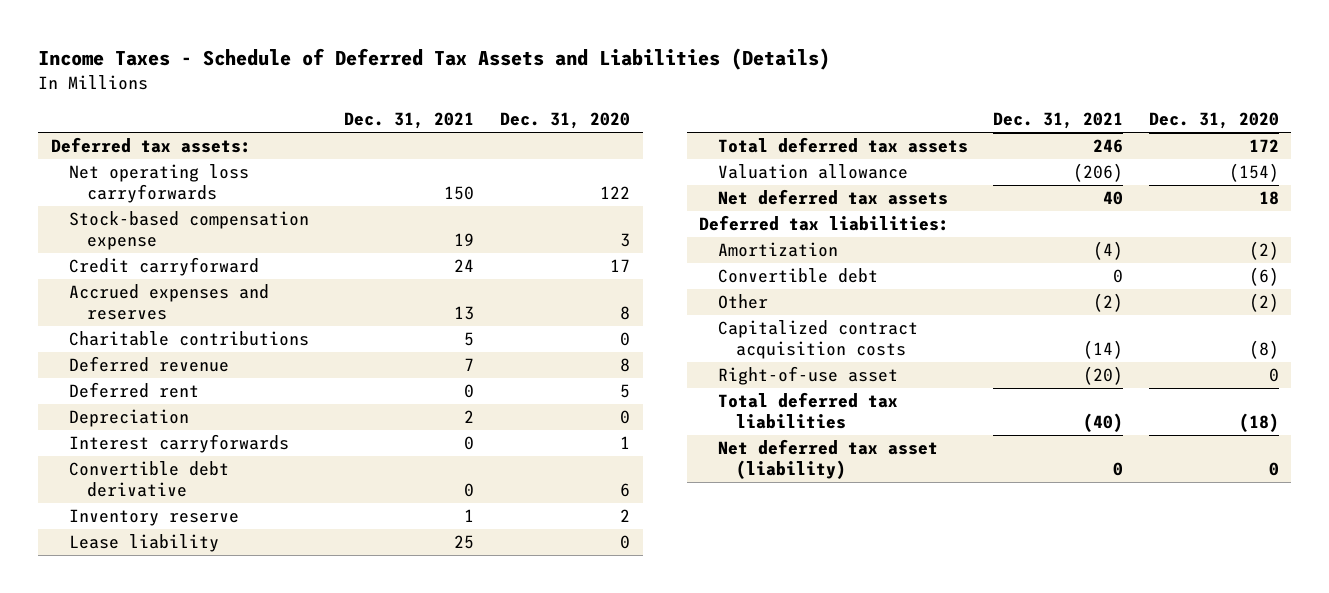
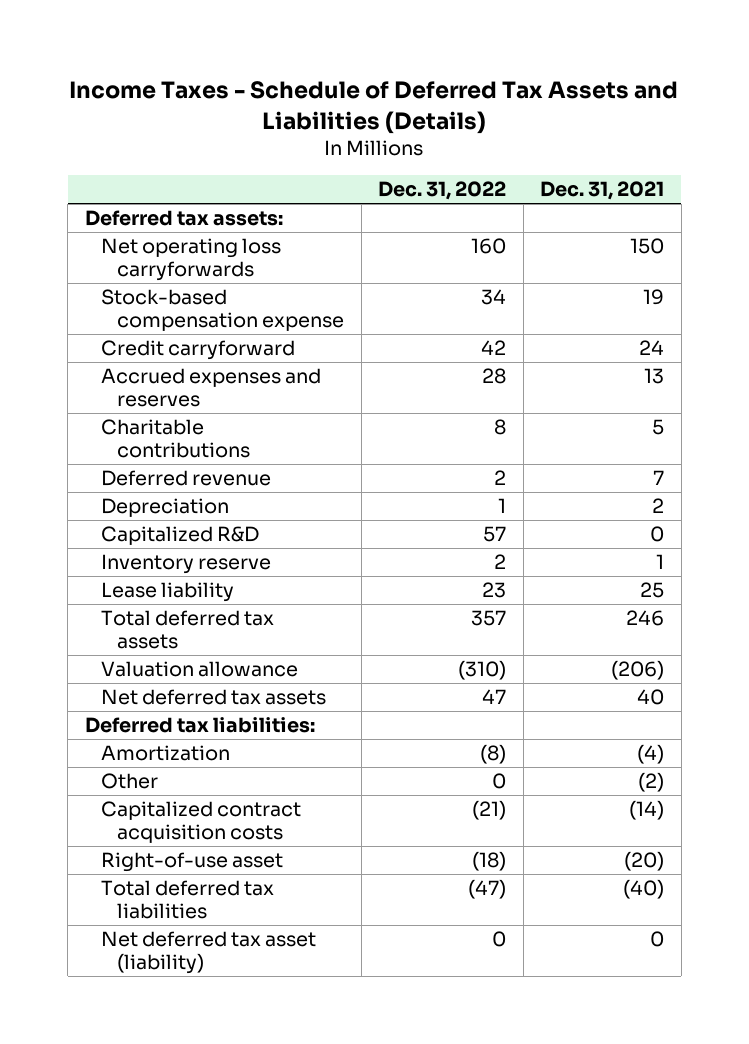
[499,112,630,130] Dec. 31, 2020 -> none
none -> [378,180,507,200] Dec. 31, 2022
[68,382,199,399] Deferred rent -> none
[68,434,289,454] Interest carryforwards -> none
[68,461,229,498] Convertible debt derivative -> [101,526,260,546] Capitalized R&D
[717,268,878,284] Convertible debt -> none

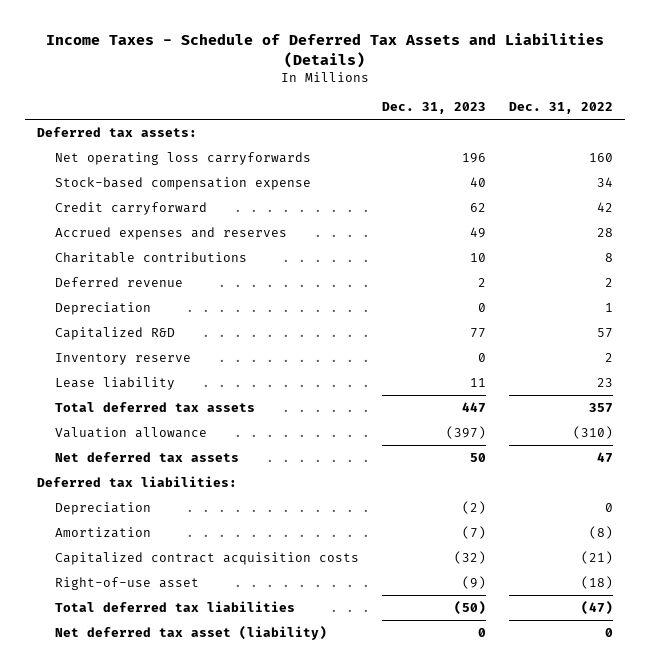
[540,180,665,200] Dec. 31, 2021 -> none
none -> [382,102,487,115] Dec. 31, 2023
none -> [54,502,151,516] Depreciation
[101,773,159,790] Other -> none

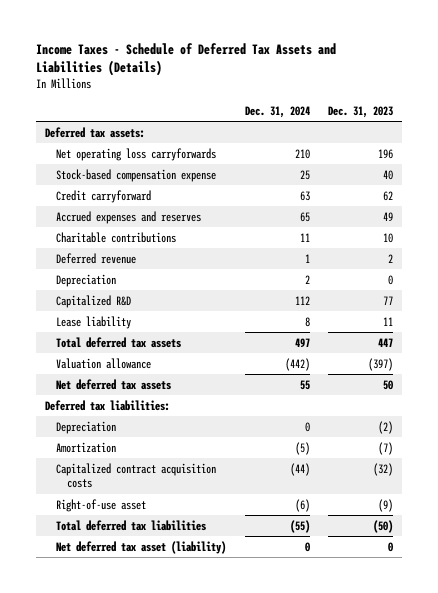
[509,102,614,115] Dec. 31, 2022 -> none
none -> [244,105,310,118] Dec. 31, 2024
[54,353,191,366] Inventory reserve -> none

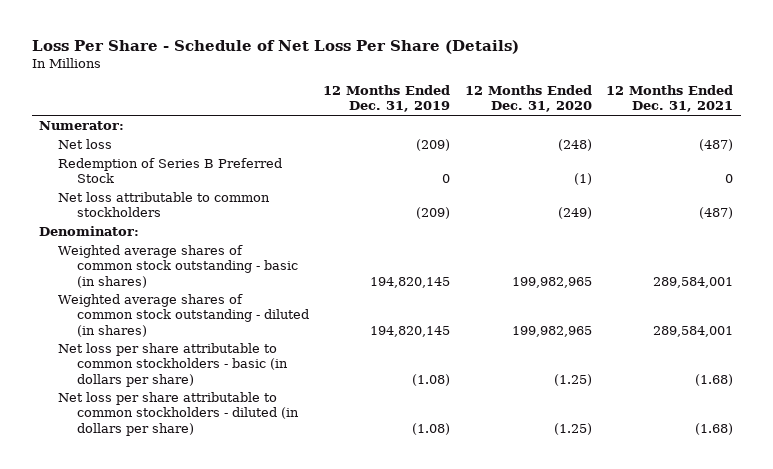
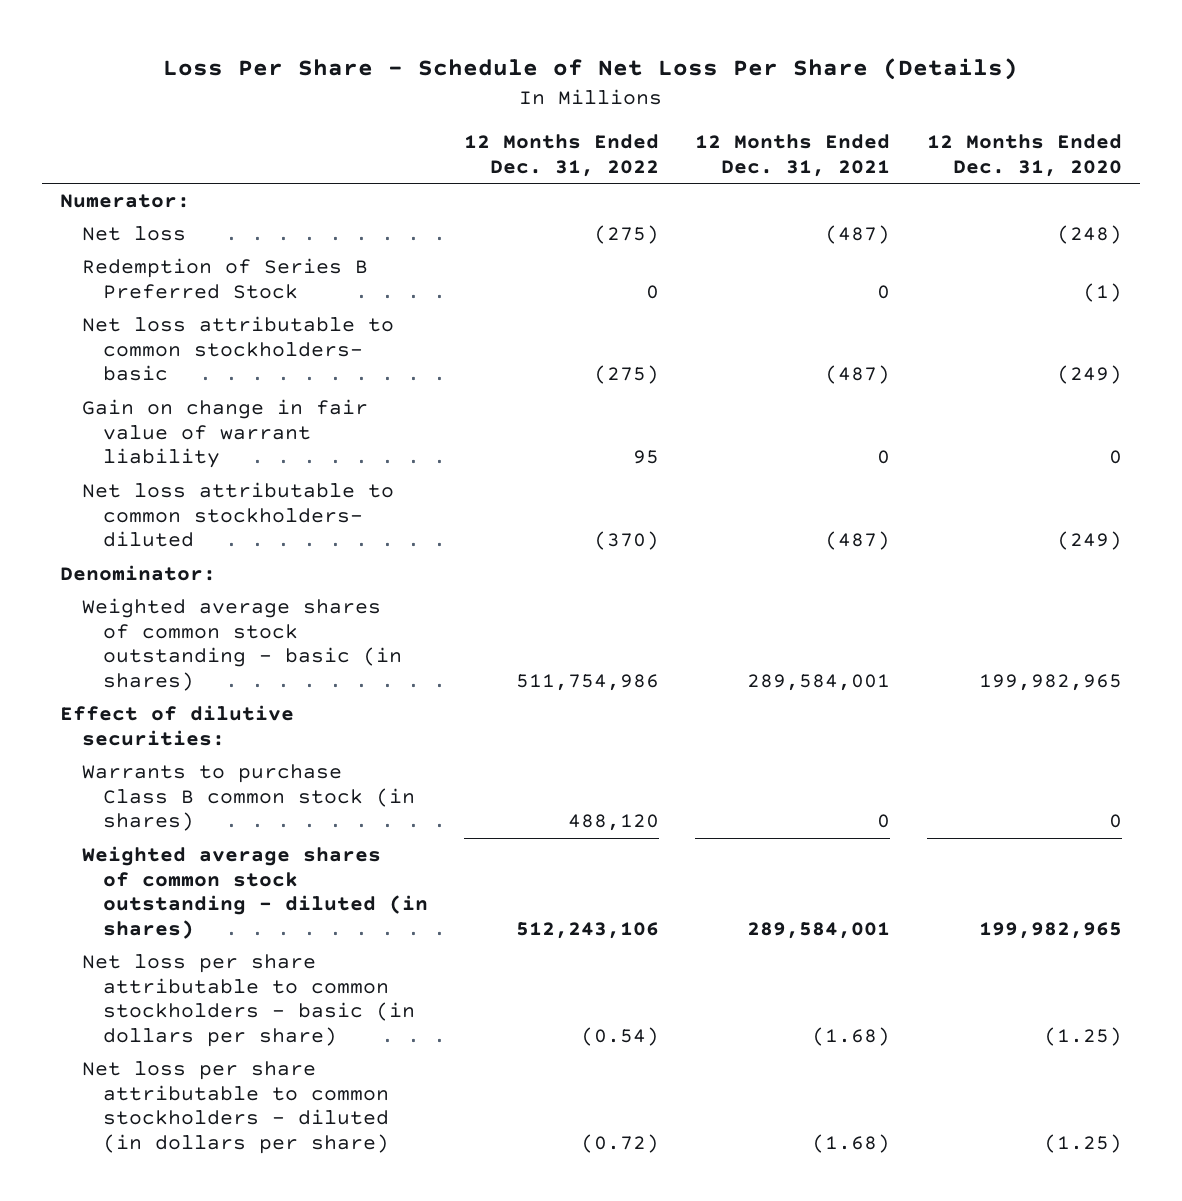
[323,84,451,113] 12 Months Ended Dec. 31, 2019 -> none
none -> [464,134,660,177] 12 Months Ended Dec. 31, 2022
[57,192,270,218] Net loss attributable to common stockholders -> [81,315,394,382] Net loss attributable to common stockholders- basic
none -> [81,398,368,469] Gain on change in fair value of warrant liability
none -> [81,481,394,548] Net loss attributable to common stockholders- diluted
none -> [60,704,295,746] Effect of dilutive securities:
none -> [81,763,416,832] Warrants to purchase Class B common stock (in shares)

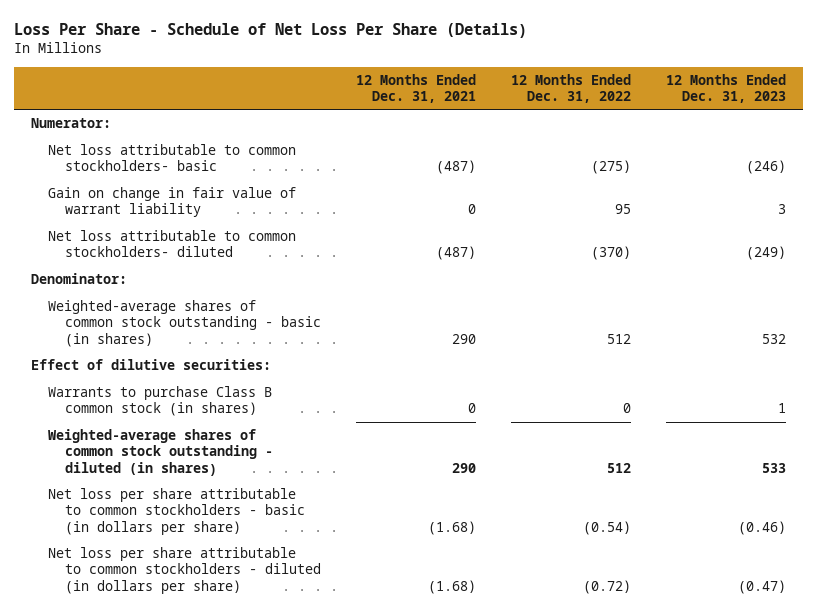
[926,134,1122,177] 12 Months Ended Dec. 31, 2020 -> none
none -> [665,73,786,103] 12 Months Ended Dec. 31, 2023
[81,225,186,241] Net loss -> none
[81,257,368,299] Redemption of Series B Preferred Stock -> none
[81,597,403,691] Weighted average shares of common stock outstanding - basic (in shares) -> [48,300,321,347] Weighted-average shares of common stock outstanding - basic (in shares)
[516,673,660,691] 511,754,986 -> [606,333,631,344] 512
[747,673,891,691] 289,584,001 -> [451,333,476,344] 290
[568,814,660,832] 488,120 -> [622,403,631,414] 0
[81,845,429,939] Weighted average shares of common stock outstanding - diluted (in shares) -> [48,429,273,476] Weighted-average shares of common stock outstanding - diluted (in shares)
[516,921,660,939] 512,243,106 -> [606,462,631,473] 512
[747,921,891,939] 289,584,001 -> [451,462,476,473] 290

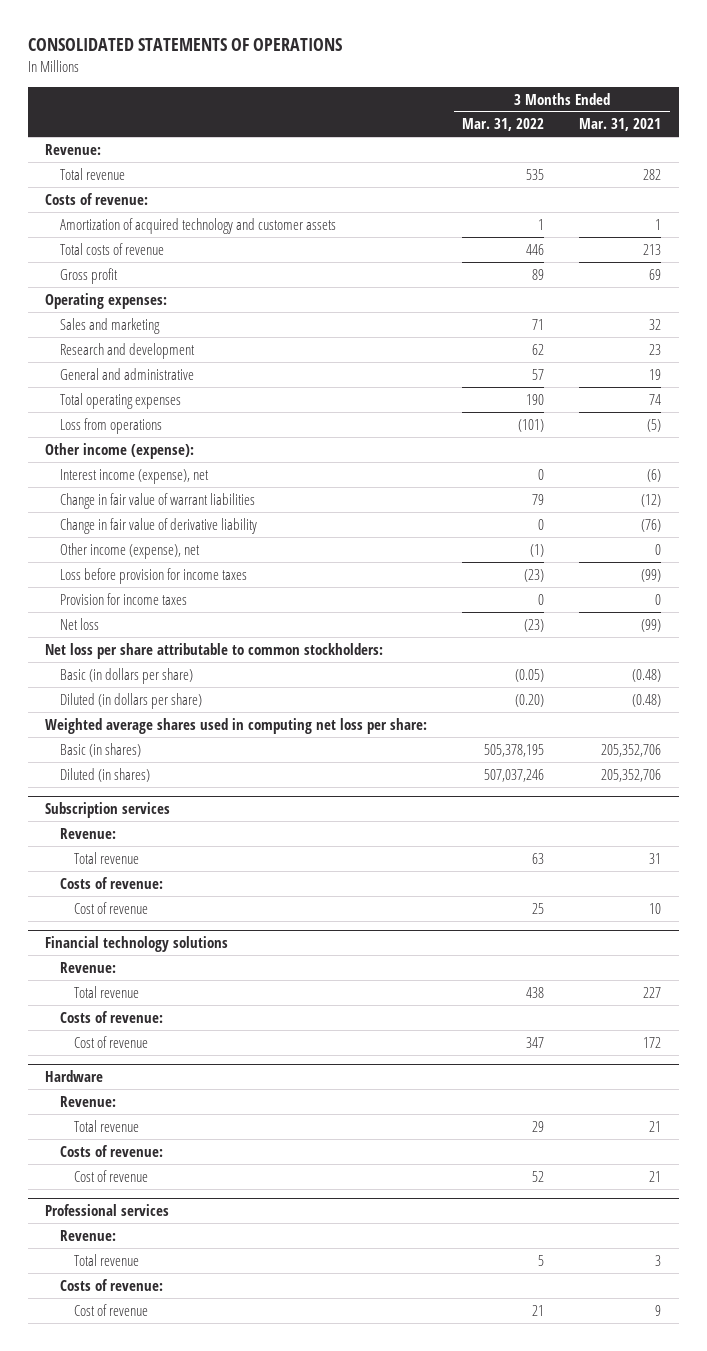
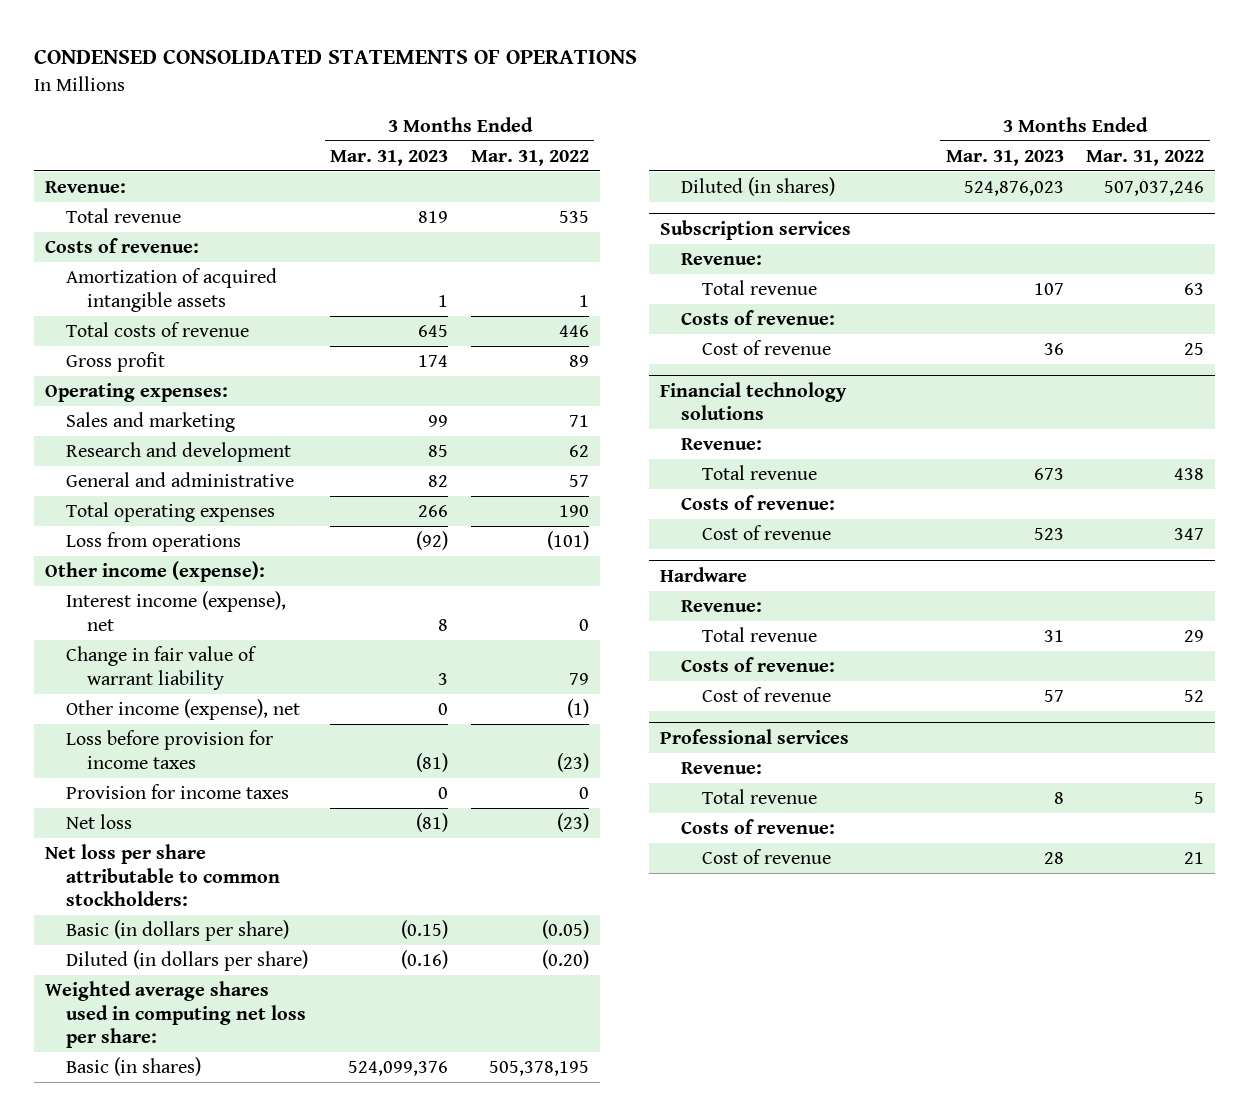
[27,38,342,52] CONSOLIDATED STATEMENTS OF OPERATIONS -> [33,49,637,65] CONDENSED CONSOLIDATED STATEMENTS OF OPERATIONS
[579,118,662,132] Mar. 31, 2021 -> none
none -> [330,149,449,166] Mar. 31, 2023
[59,217,336,234] Amortization of acquired technology and customer assets -> [65,268,277,312] Amortization of acquired intangible assets
[59,517,257,534] Change in fair value of derivative liability -> none
[59,492,255,509] Change in fair value of warrant liabilities -> [65,646,257,690] Change in fair value of warrant liability

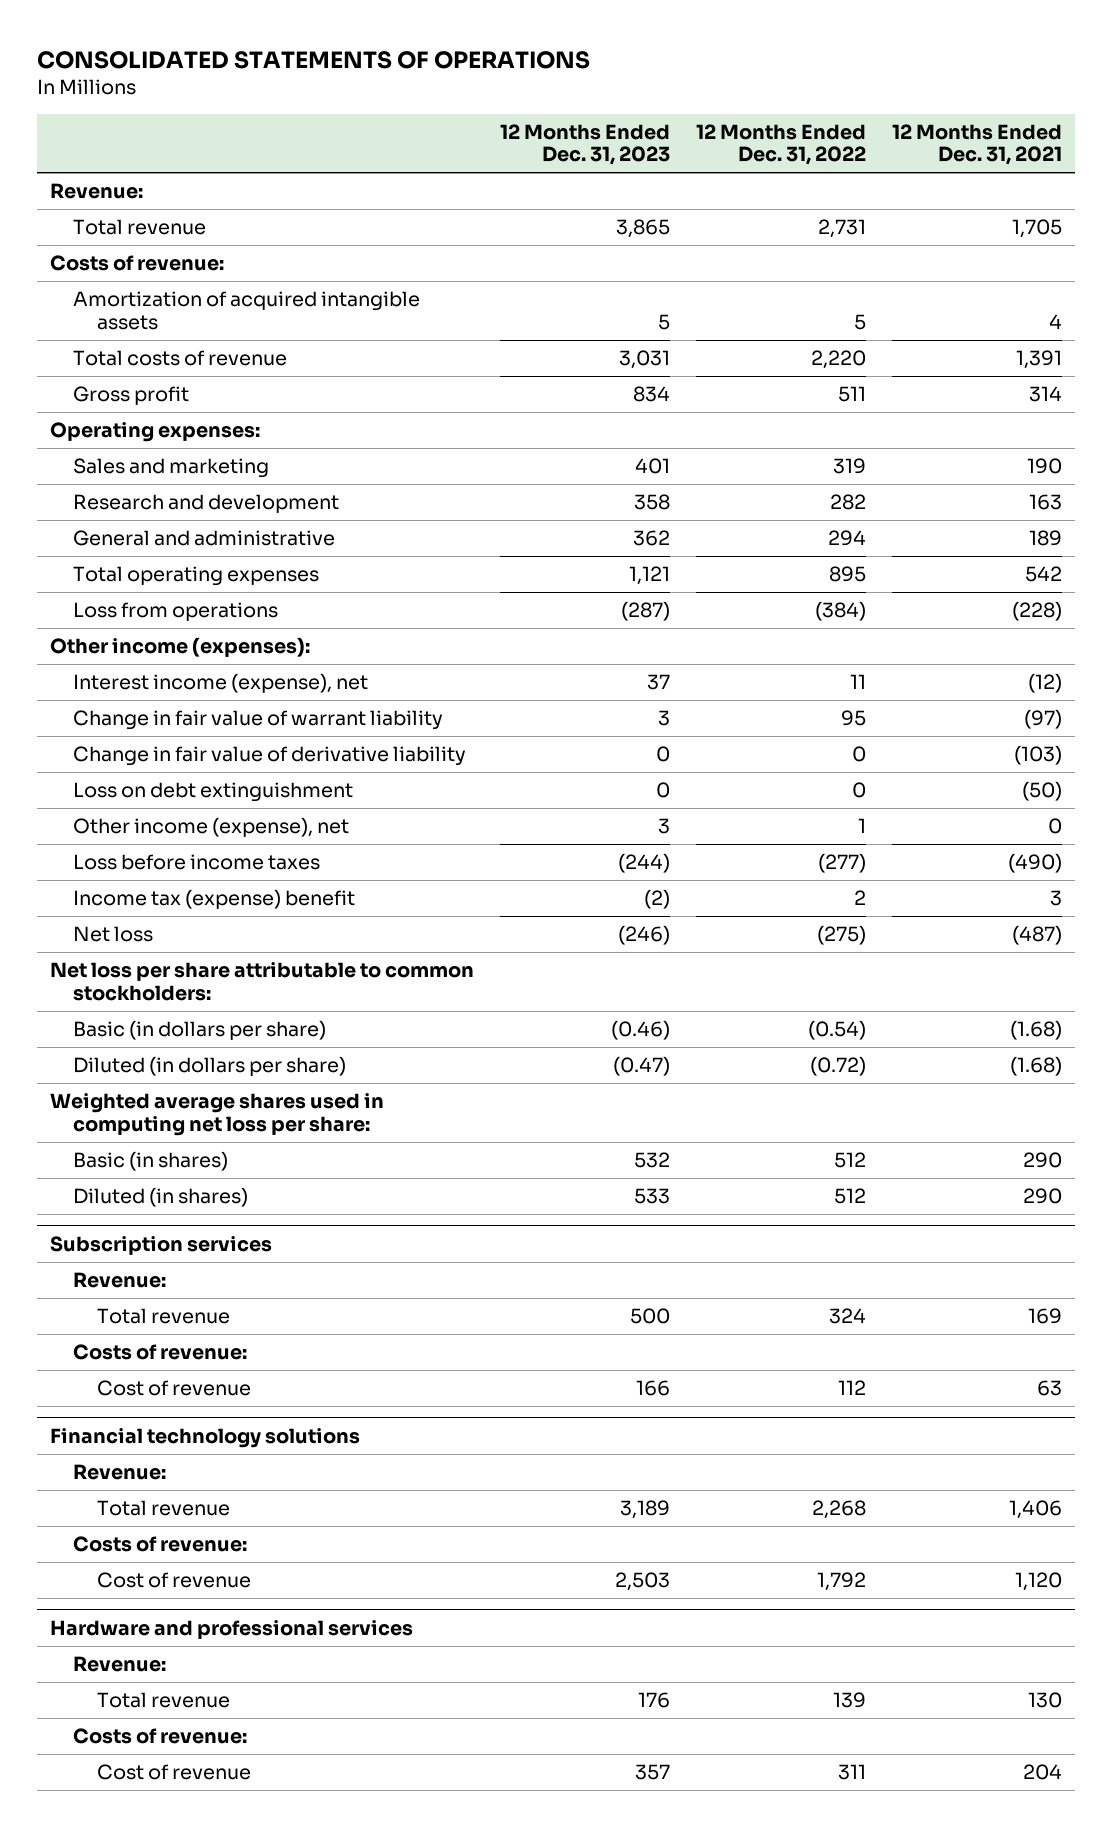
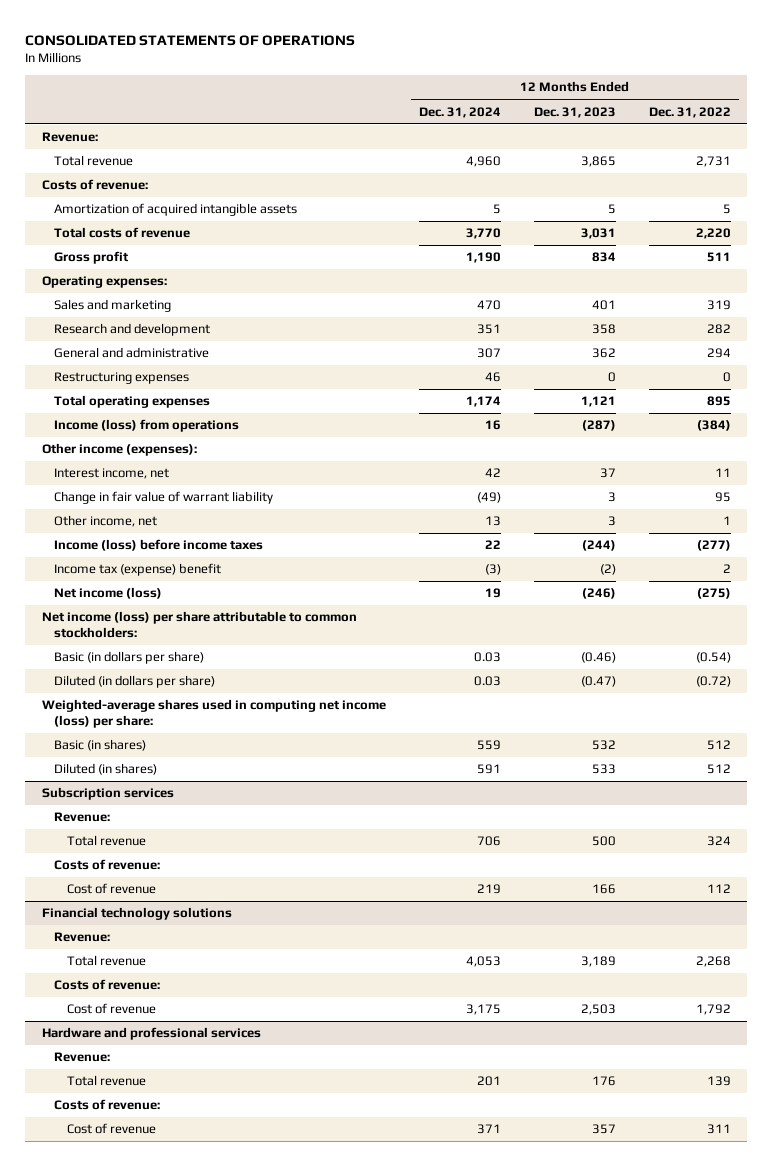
[892,123,1063,166] 12 Months Ended Dec. 31, 2021 -> none
none -> [418,106,501,118] Dec. 31, 2024
none -> [54,372,190,385] Restructuring expenses
[73,602,279,622] Loss from operations -> [54,419,240,433] Income (loss) from operations
[73,673,369,694] Interest income (expense), net -> [54,468,170,480] Interest income, net
[73,746,467,767] Change in fair value of derivative liability -> none
[73,782,354,803] Loss on debt extinguishment -> none
[73,817,350,838] Other income (expense), net -> [54,515,158,528] Other income, net
[73,854,321,871] Loss before income taxes -> [54,539,264,552] Income (loss) before income taxes
[73,926,154,943] Net loss -> [54,587,163,600] Net income (loss)
[50,962,475,1001] Net loss per share attributable to common stockholders: -> [41,611,357,639] Net income (loss) per share attributable to common stockholders:
[50,1093,385,1136] Weighted average shares used in computing net loss per share: -> [41,699,386,729] Weighted-average shares used in computing net income (loss) per share:

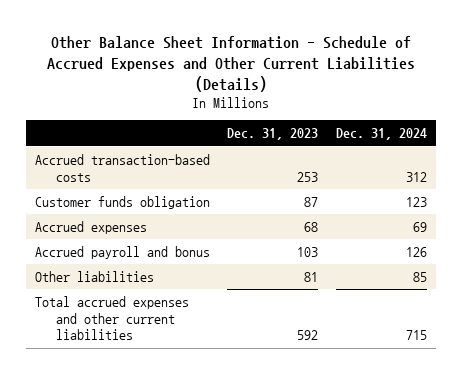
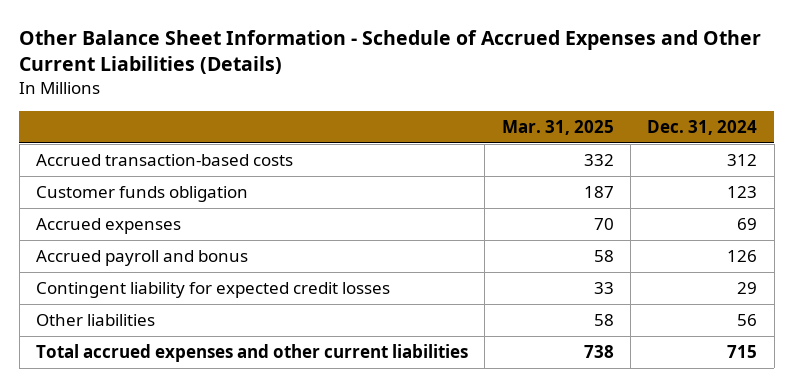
[227,128,319,141] Dec. 31, 2023 -> none
none -> [501,119,614,135] Mar. 31, 2025
none -> [36,282,391,299] Contingent liability for expected credit losses
[413,271,428,282] 85 -> [737,314,758,327] 56

